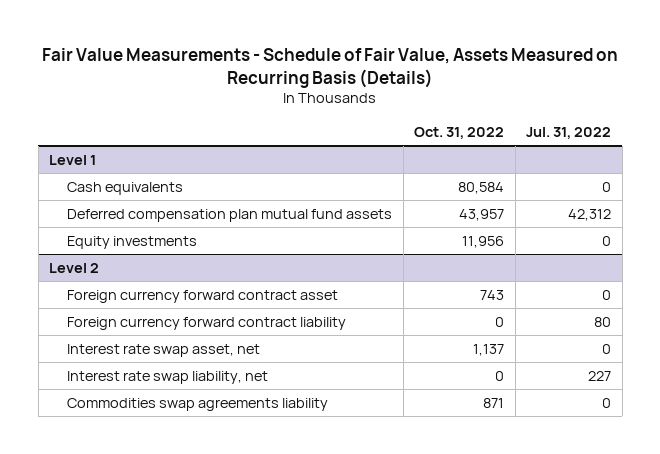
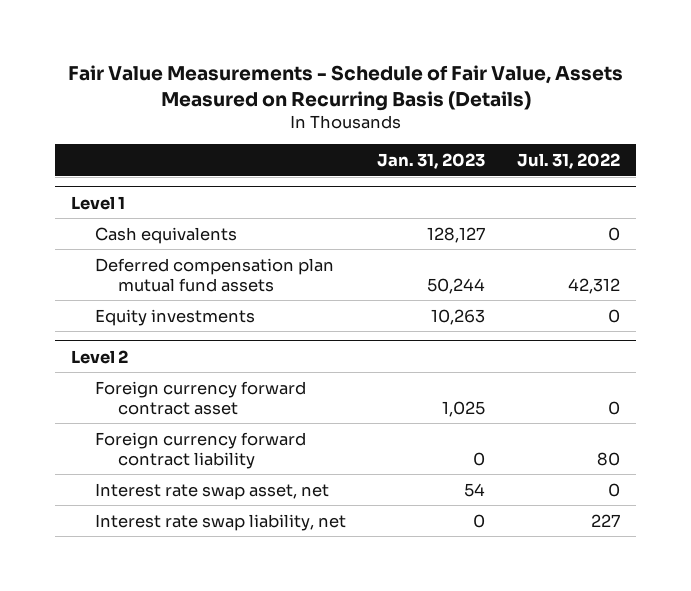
[414,127,505,140] Oct. 31, 2022 -> none
none -> [377,152,486,169] Jan. 31, 2023
[67,397,329,411] Commodities swap agreements liability -> none

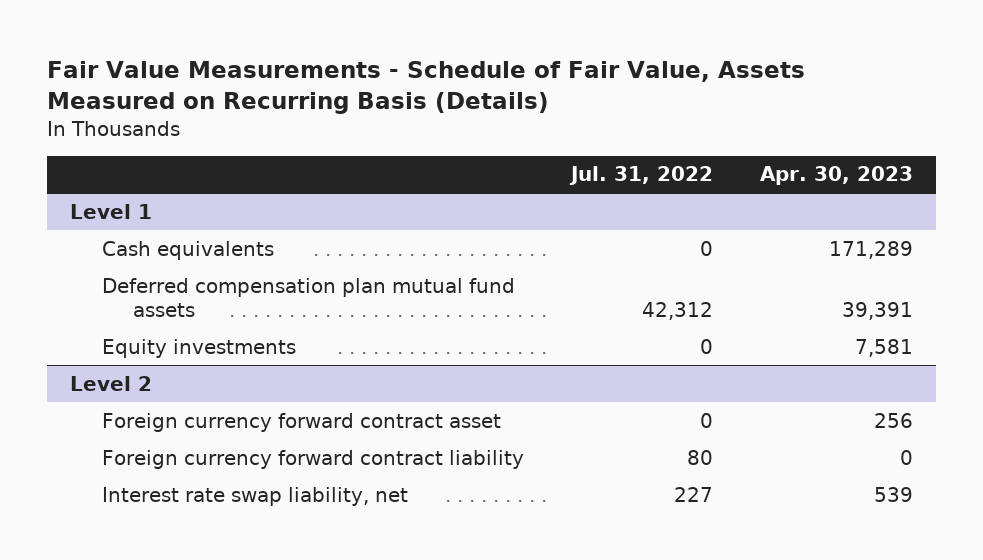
[377,152,486,169] Jan. 31, 2023 -> none
none -> [759,166,913,186] Apr. 30, 2023
[94,482,329,500] Interest rate swap asset, net -> none

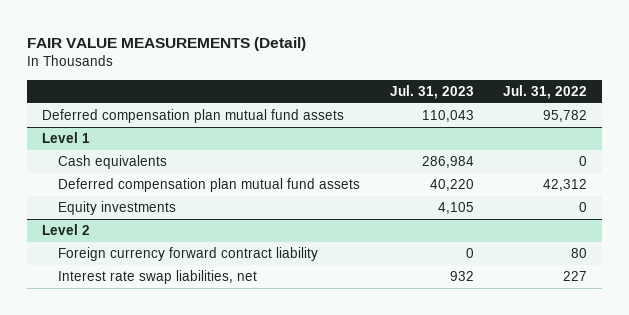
[46,60,805,114] Fair Value Measurements - Schedule of Fair Value, Assets Measured on Recurring Basis (Details) -> [26,36,306,51] FAIR VALUE MEASUREMENTS (Detail)
[759,166,913,186] Apr. 30, 2023 -> none
none -> [389,85,474,100] Jul. 31, 2023
none -> [41,109,344,124] Deferred compensation plan mutual fund assets
[101,412,501,432] Foreign currency forward contract asset -> none
[101,486,408,506] Interest rate swap liability, net -> [57,270,257,285] Interest rate swap liabilities, net

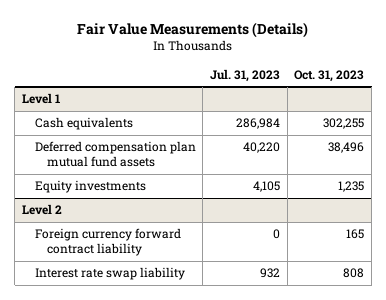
[26,36,306,51] FAIR VALUE MEASUREMENTS (Detail) -> [77,21,309,38] Fair Value Measurements (Details)
[503,85,588,100] Jul. 31, 2022 -> none
none -> [294,69,365,82] Oct. 31, 2023
[41,109,344,124] Deferred compensation plan mutual fund assets -> none
[57,270,257,285] Interest rate swap liabilities, net -> [34,267,185,281] Interest rate swap liability

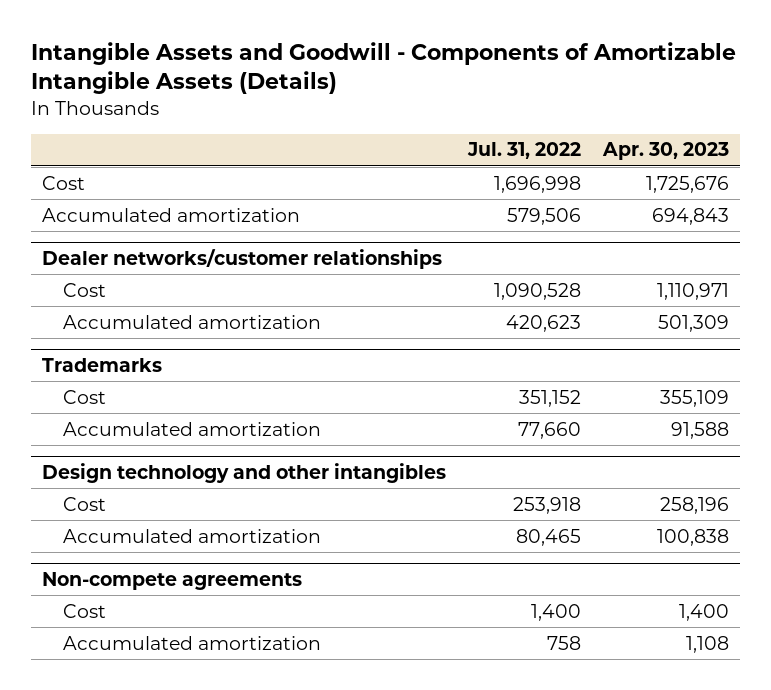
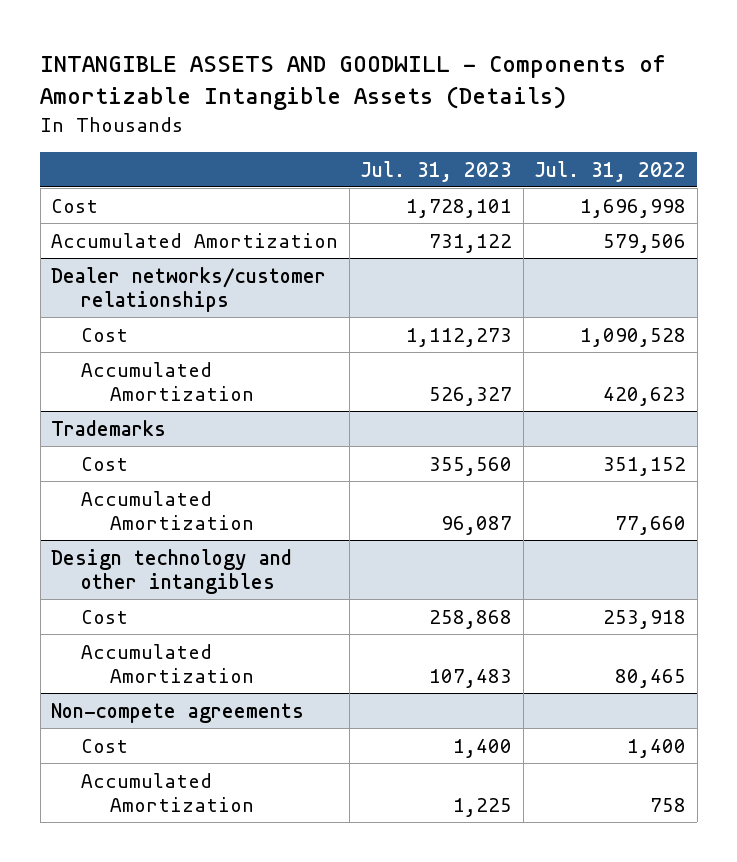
[30,42,736,95] Intangible Assets and Goodwill - Components of Amortizable Intangible Assets (Details) -> [40,55,667,110] INTANGIBLE ASSETS AND GOODWILL - Components of Amortizable Intangible Assets (Details)
[601,142,729,161] Apr. 30, 2023 -> none
none -> [360,160,513,182] Jul. 31, 2023
[41,207,300,222] Accumulated amortization -> [51,232,339,248] Accumulated Amortization
[62,314,321,329] Accumulated amortization -> [80,361,255,401] Accumulated Amortization
[62,421,321,436] Accumulated amortization -> [80,490,255,530] Accumulated Amortization
[62,528,321,543] Accumulated amortization -> [80,643,255,683] Accumulated Amortization
[62,635,321,650] Accumulated amortization -> [80,772,255,812] Accumulated Amortization

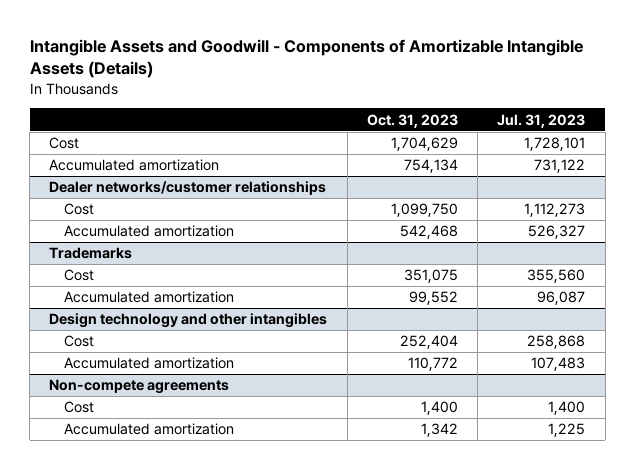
[40,55,667,110] INTANGIBLE ASSETS AND GOODWILL - Components of Amortizable Intangible Assets (Details) -> [29,39,583,79] Intangible Assets and Goodwill - Components of Amortizable Intangible Assets (Details)
[534,160,687,182] Jul. 31, 2022 -> none
none -> [366,113,458,128] Oct. 31, 2023
[51,232,339,248] Accumulated Amortization -> [49,159,220,172] Accumulated amortization
[80,361,255,401] Accumulated Amortization -> [64,225,235,238] Accumulated amortization
[80,490,255,530] Accumulated Amortization -> [64,291,235,304] Accumulated amortization
[80,643,255,683] Accumulated Amortization -> [64,357,235,370] Accumulated amortization
[80,772,255,812] Accumulated Amortization -> [64,423,235,436] Accumulated amortization

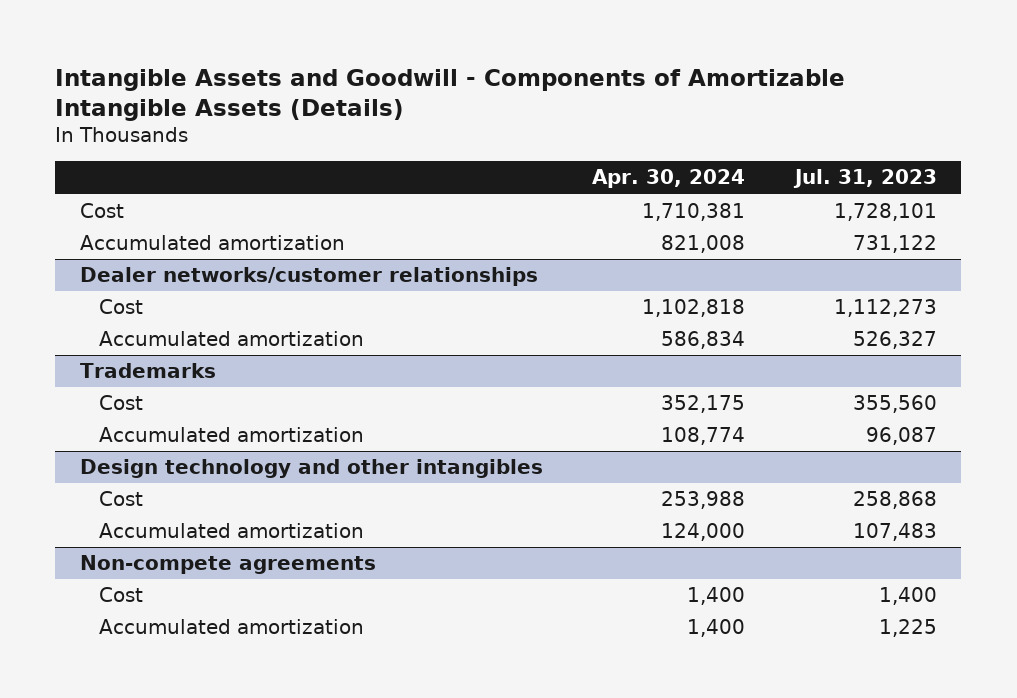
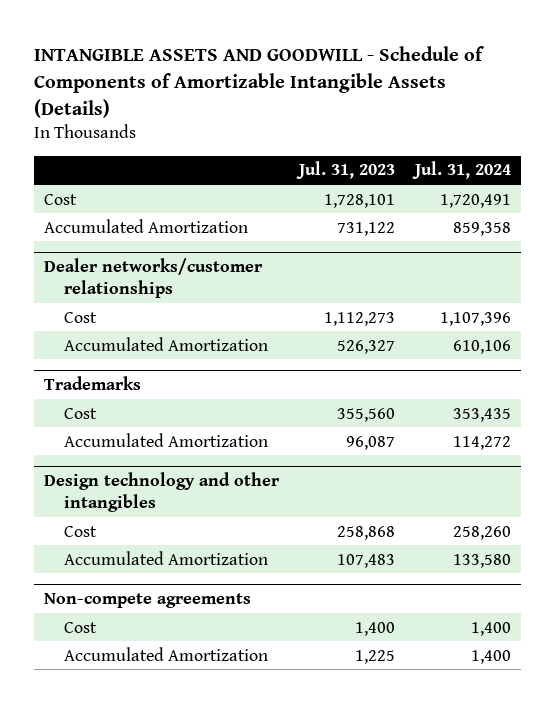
[55,68,846,121] Intangible Assets and Goodwill - Components of Amortizable Intangible Assets (Details) -> [34,46,485,118] INTANGIBLE ASSETS AND GOODWILL - Schedule of Components of Amortizable Intangible Assets (Details)
[592,169,746,189] Apr. 30, 2024 -> none
none -> [412,161,512,180] Jul. 31, 2024
[80,235,346,251] Accumulated amortization -> [44,218,249,233] Accumulated Amortization
[98,331,364,347] Accumulated amortization -> [64,336,269,351] Accumulated Amortization
[98,427,364,443] Accumulated amortization -> [64,432,269,447] Accumulated Amortization
[98,523,364,539] Accumulated amortization -> [64,550,269,565] Accumulated Amortization
[98,619,364,635] Accumulated amortization -> [64,646,269,661] Accumulated Amortization

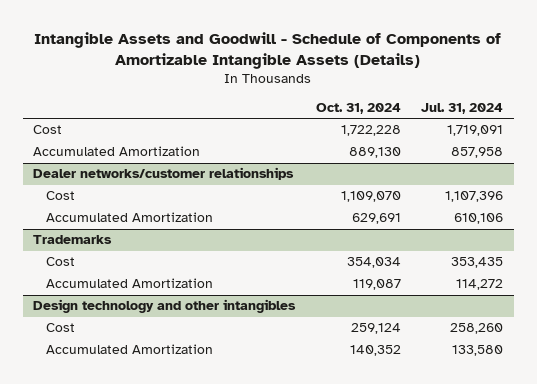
[34,46,485,118] INTANGIBLE ASSETS AND GOODWILL - Schedule of Components of Amortizable Intangible Assets (Details) -> [34,31,502,69] Intangible Assets and Goodwill - Schedule of Components of Amortizable Intangible Assets (Details)
[296,161,396,180] Jul. 31, 2023 -> none
none -> [315,102,401,114] Oct. 31, 2024
[440,193,512,208] 1,720,491 -> [447,125,504,137] 1,719,091
[453,221,512,236] 859,358 -> [451,147,504,159] 857,958
[44,592,252,608] Non-compete agreements -> none
[64,621,98,633] Cost -> none
[64,646,269,661] Accumulated Amortization -> none

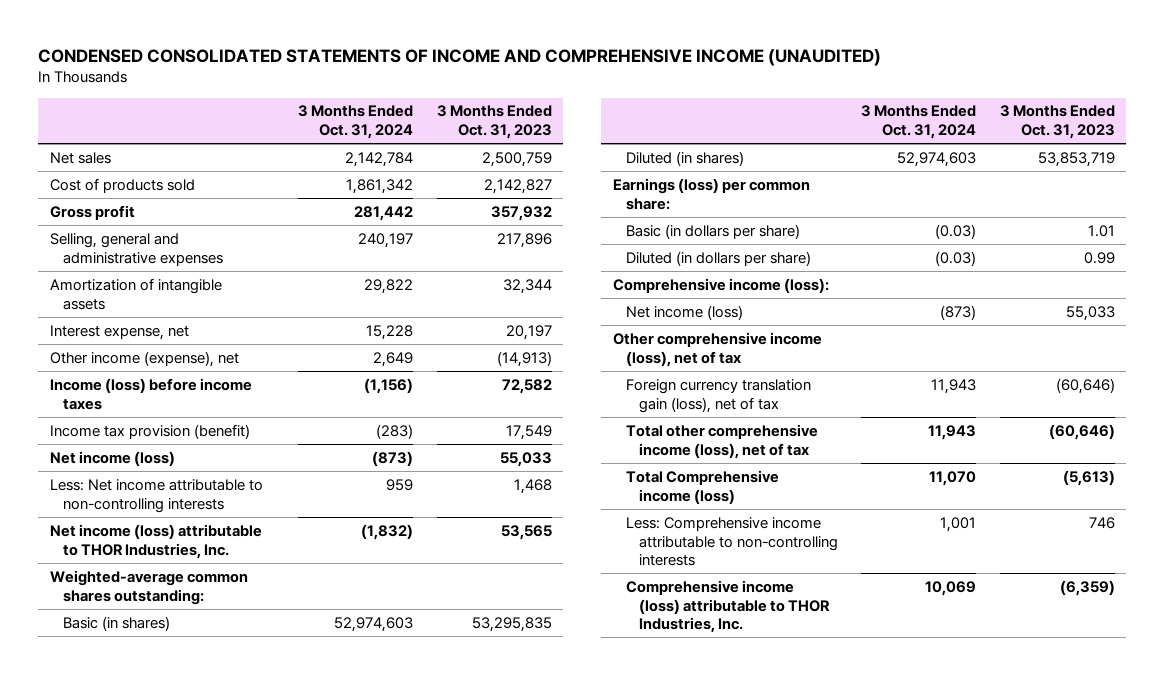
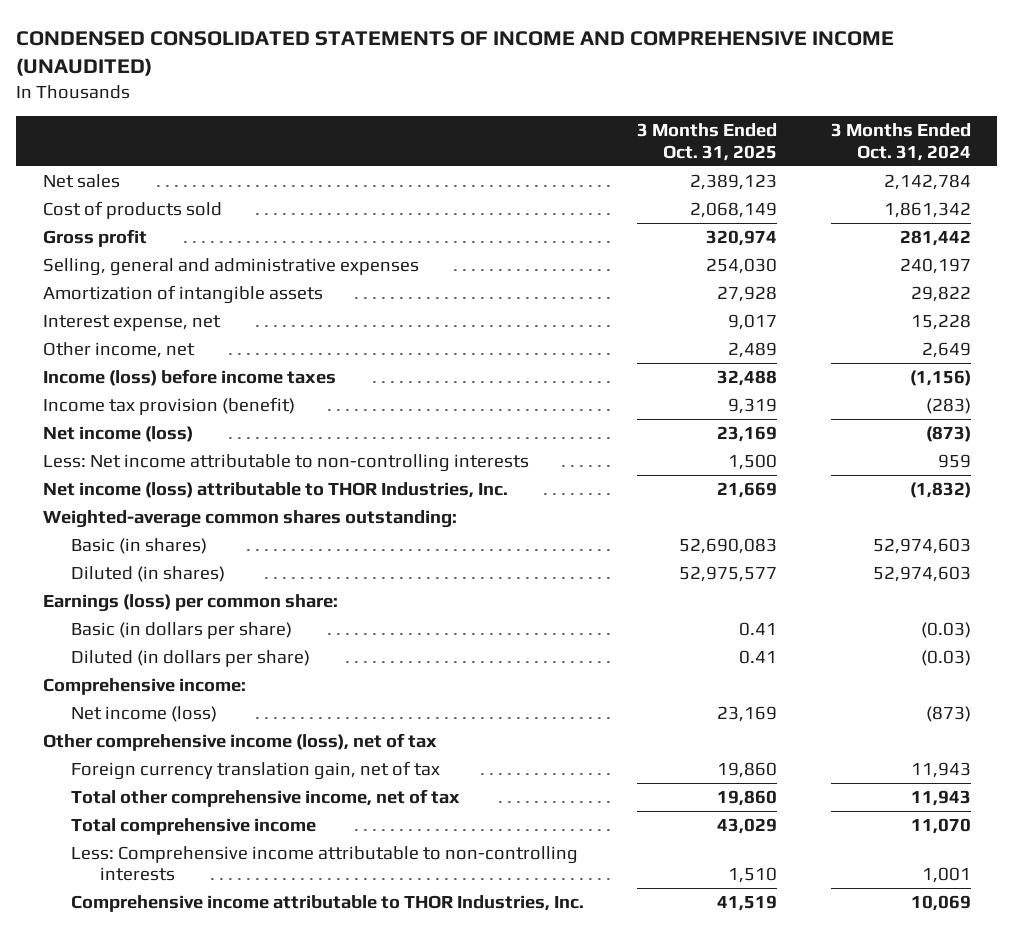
[436,105,552,140] 3 Months Ended Oct. 31, 2023 -> none
none -> [637,123,778,161] 3 Months Ended Oct. 31, 2025
[49,350,239,367] Other income (expense), net -> [43,341,196,358] Other income, net
[613,277,830,293] Comprehensive income (loss): -> [43,677,247,695] Comprehensive income:
[626,378,812,413] Foreign currency translation gain (loss), net of tax -> [71,760,441,780] Foreign currency translation gain, net of tax
[626,423,819,459] Total other comprehensive income (loss), net of tax -> [71,788,461,807] Total other comprehensive income, net of tax
[626,469,780,504] Total Comprehensive income (loss) -> [71,817,317,835] Total comprehensive income
[626,579,831,634] Comprehensive income (loss) attributable to THOR Industries, Inc. -> [71,894,585,912] Comprehensive income attributable to THOR Industries, Inc.

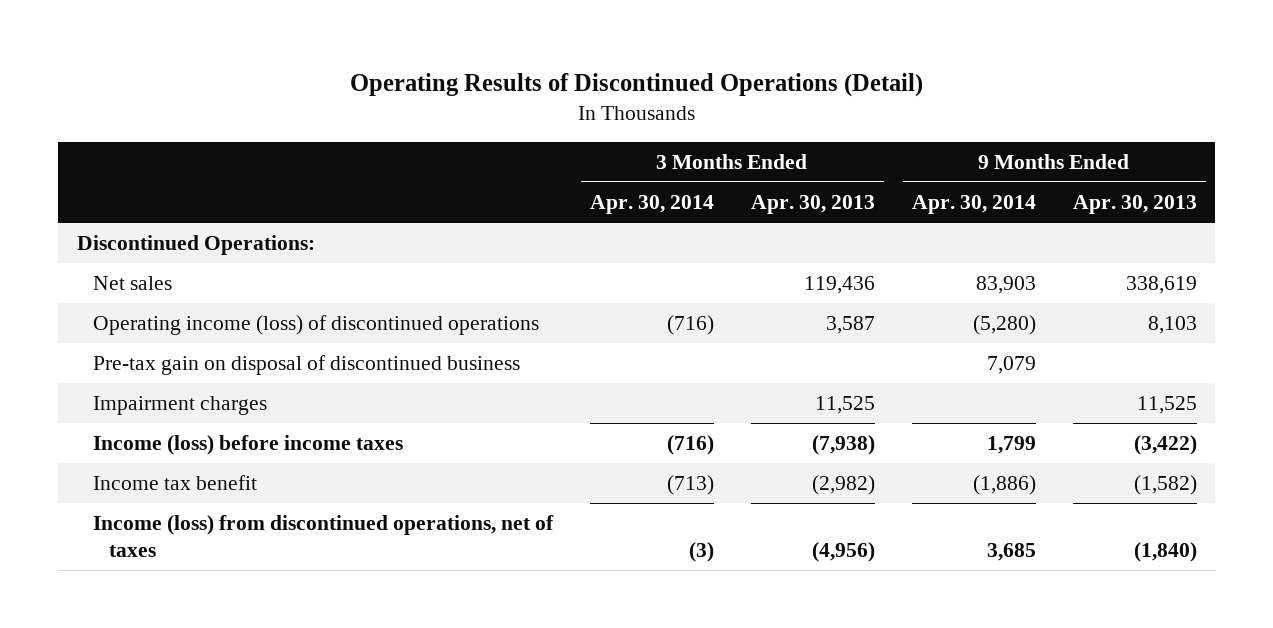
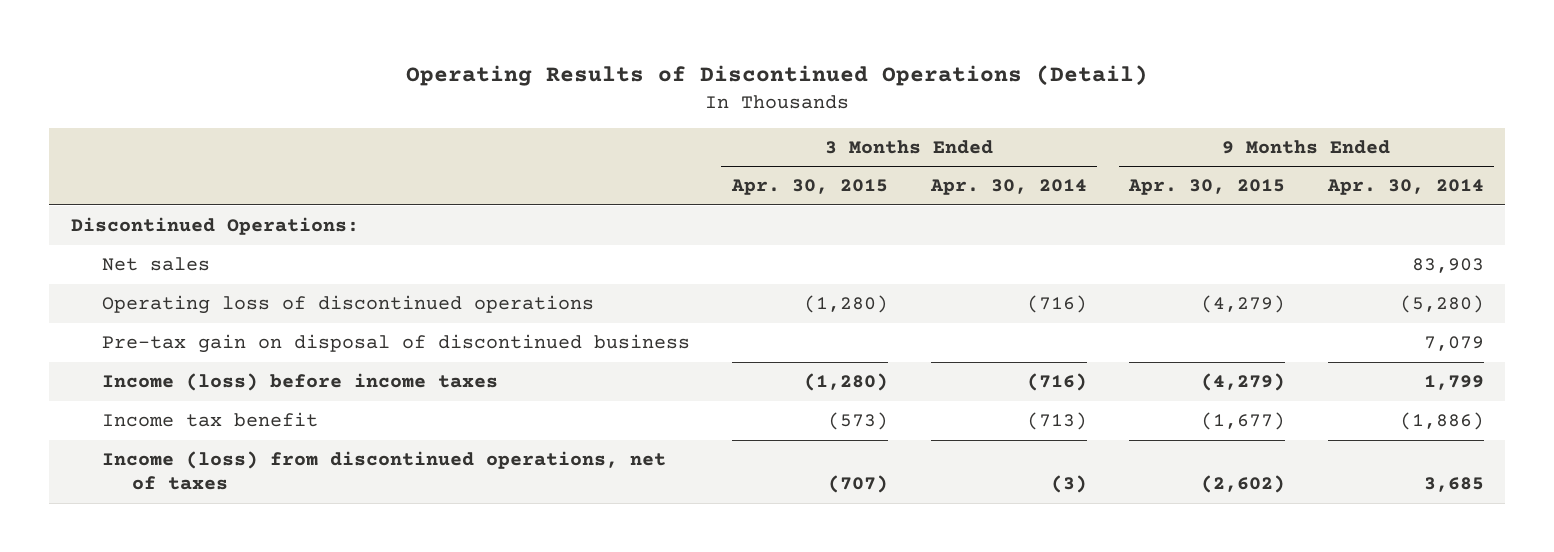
[750,195,875,215] Apr. 30, 2013 -> none
[1072,195,1197,215] Apr. 30, 2013 -> none
none -> [731,179,889,196] Apr. 30, 2015
none -> [1128,179,1286,196] Apr. 30, 2015
[93,315,540,336] Operating income (loss) of discontinued operations -> [101,295,594,315] Operating loss of discontinued operations
[93,396,268,416] Impairment charges -> none

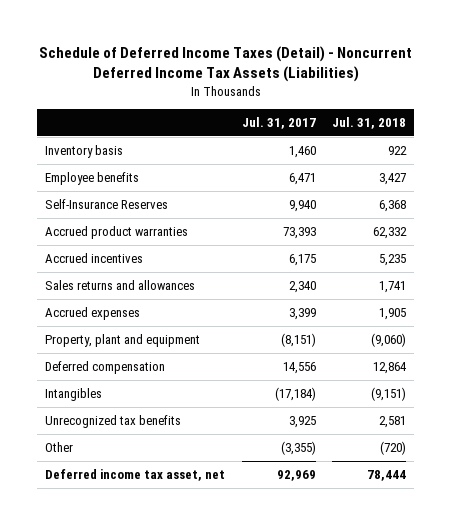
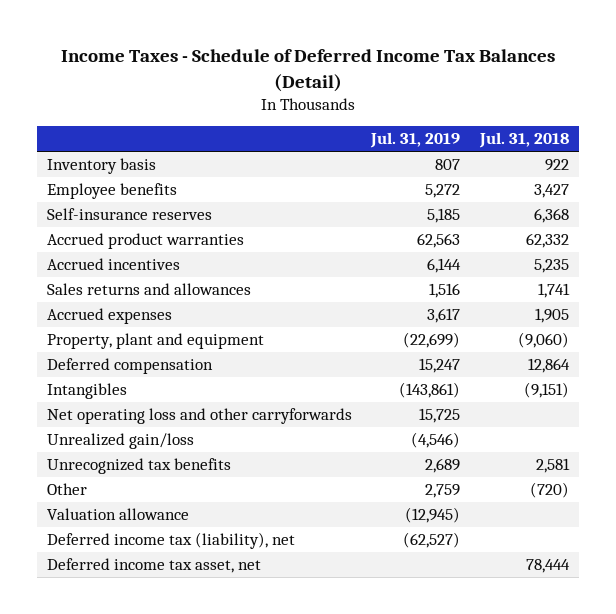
[38,45,412,83] Schedule of Deferred Income Taxes (Detail) - Noncurrent Deferred Income Tax Assets (Liabilities) -> [60,49,555,92] Income Taxes - Schedule of Deferred Income Tax Balances (Detail)
[241,117,316,130] Jul. 31, 2017 -> none
none -> [370,132,461,149] Jul. 31, 2019
[45,199,169,210] Self-Insurance Reserves -> [46,208,212,221] Self-insurance reserves
none -> [46,408,352,425] Net operating loss and other carryforwards
none -> [46,433,194,450] Unrealized gain/loss
none -> [46,508,189,521] Valuation allowance
none -> [46,532,295,550] Deferred income tax (liability), net

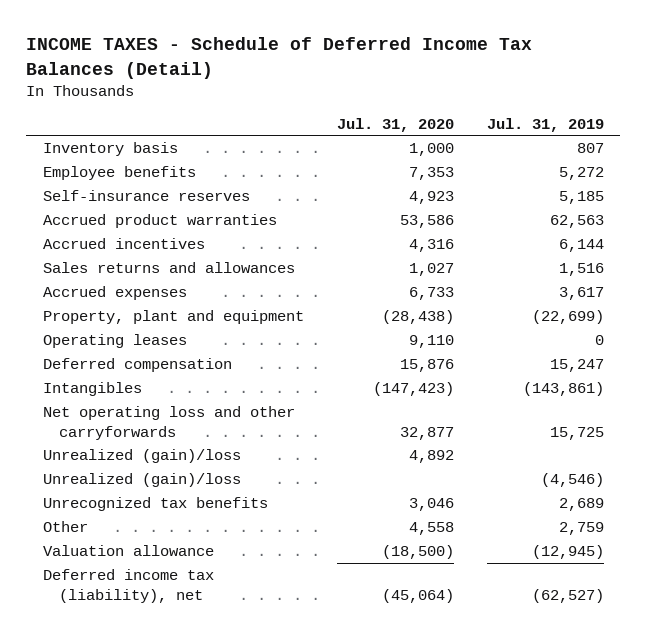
[60,49,555,92] Income Taxes - Schedule of Deferred Income Tax Balances (Detail) -> [26,37,533,79] INCOME TAXES - Schedule of Deferred Income Tax Balances (Detail)
[479,132,570,149] Jul. 31, 2018 -> none
none -> [336,117,454,132] Jul. 31, 2020
none -> [42,334,187,349] Operating leases
none -> [42,449,241,464] Unrealized (gain)/loss
[46,433,194,450] Unrealized gain/loss -> [42,473,241,488] Unrealized (gain)/loss
[46,558,261,574] Deferred income tax asset, net -> none

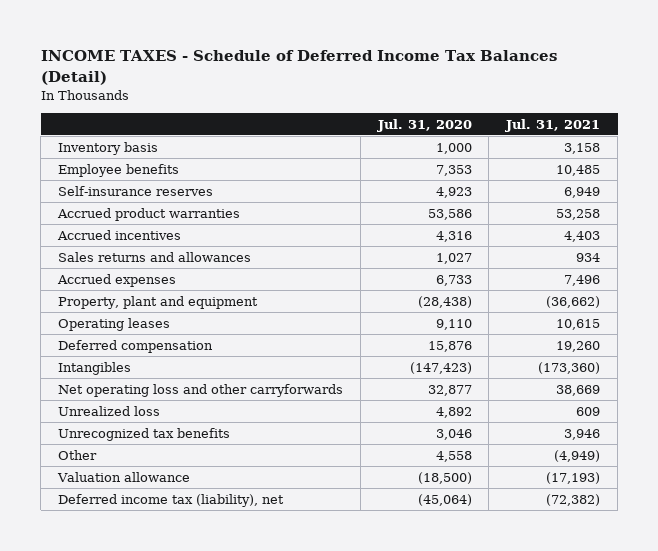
[486,117,604,132] Jul. 31, 2019 -> none
none -> [505,118,601,132] Jul. 31, 2021
[42,473,241,488] Unrealized (gain)/loss -> none
[42,449,241,464] Unrealized (gain)/loss -> [58,405,161,416] Unrealized loss

